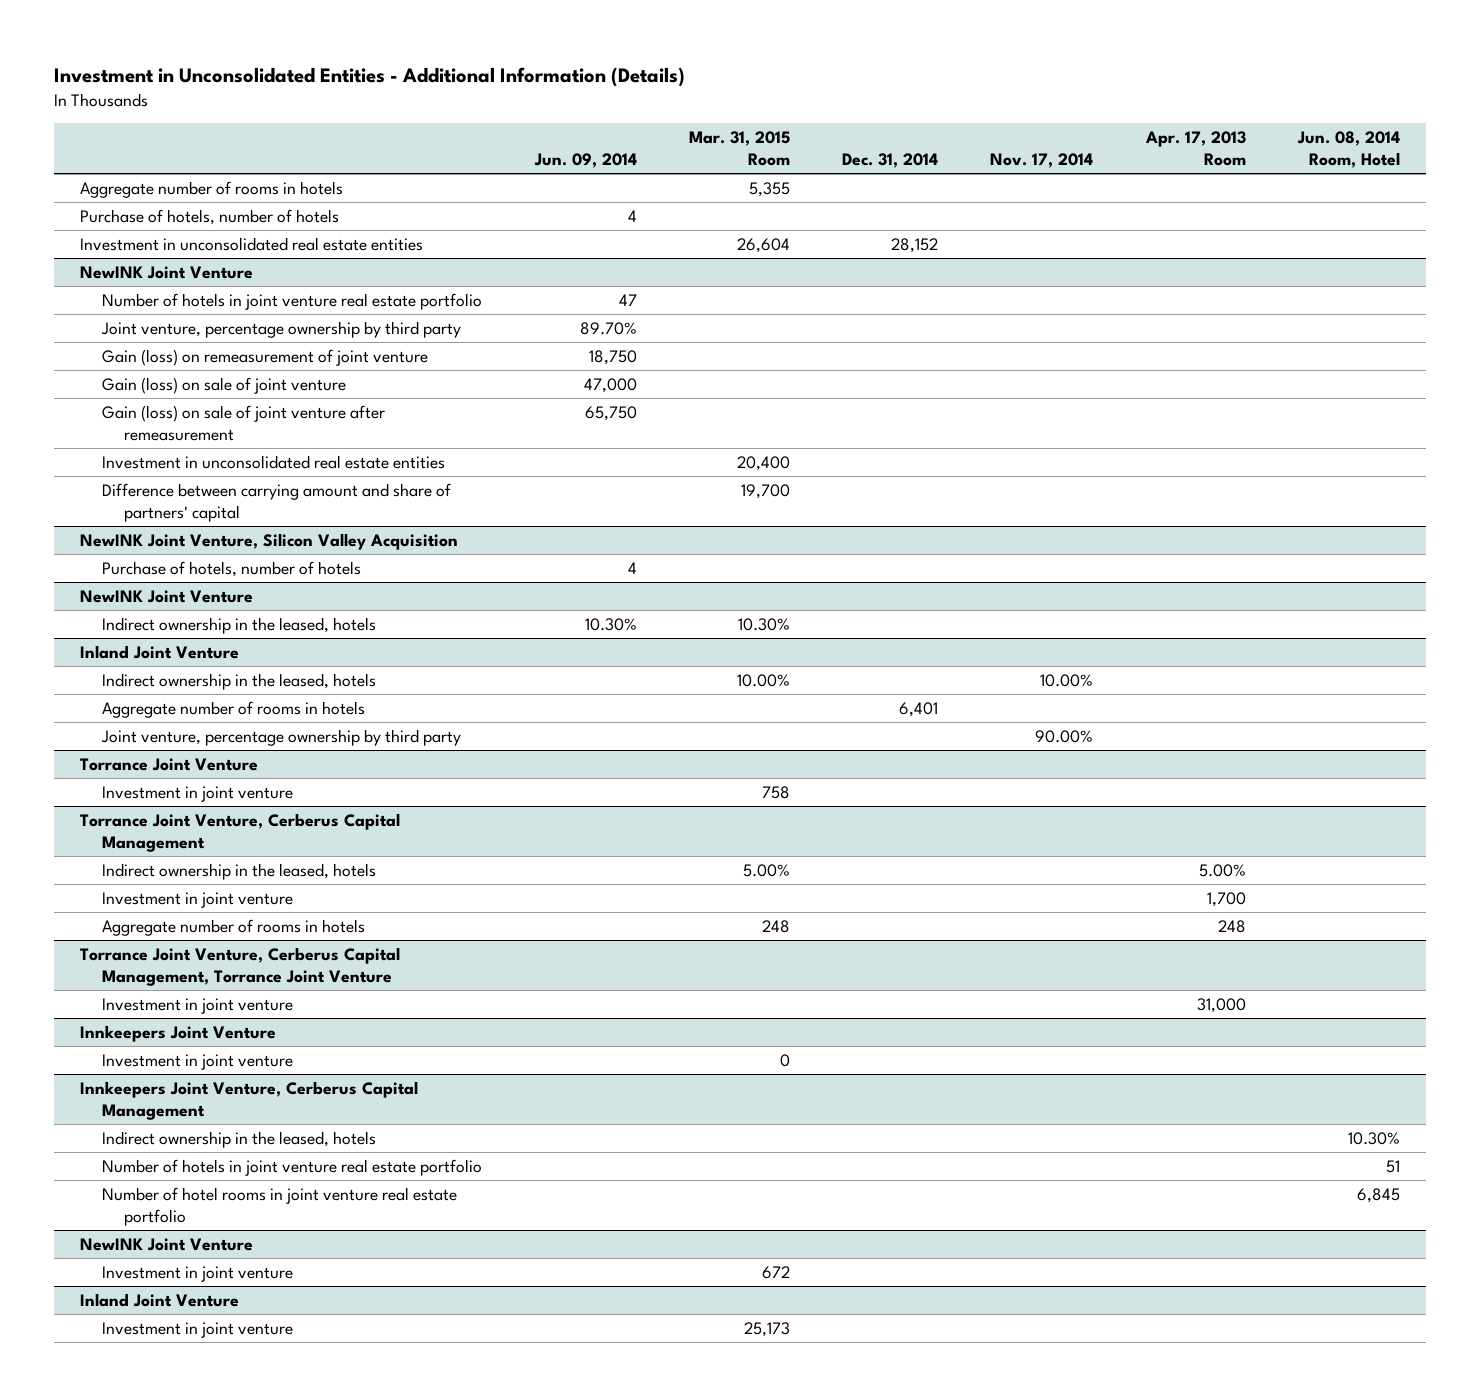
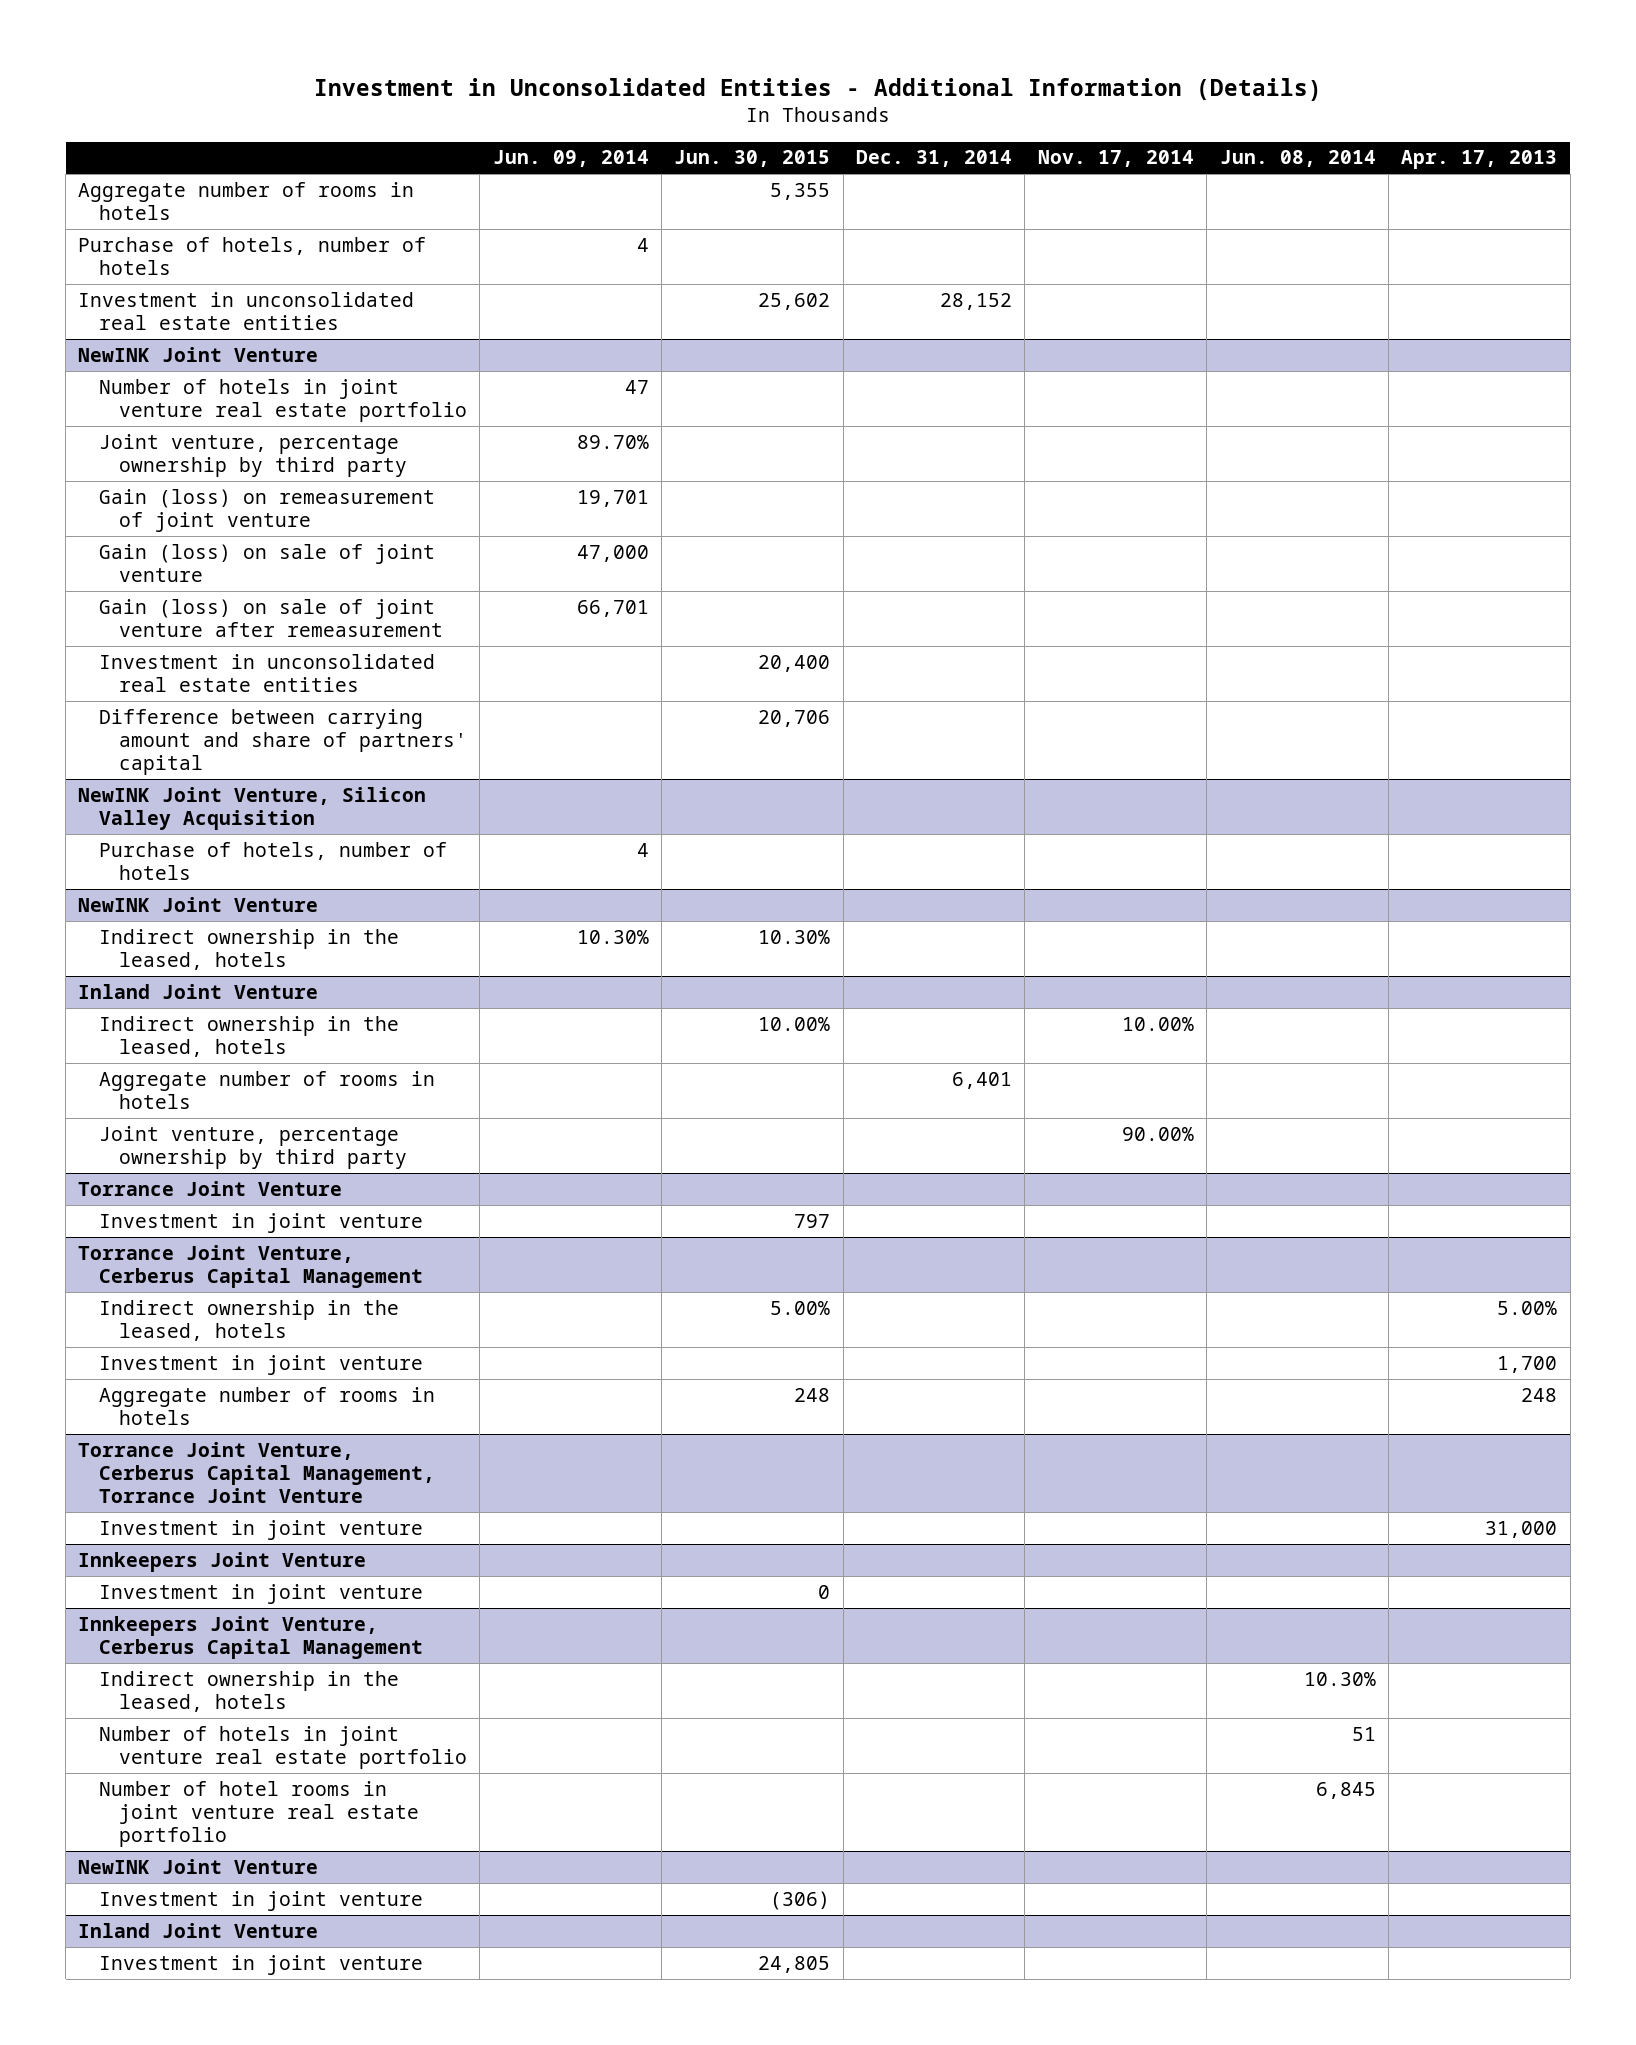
[688,130,790,166] Mar. 31, 2015 Room -> none
[1144,130,1246,166] Apr. 17, 2013 Room -> none
[1296,130,1400,168] Jun. 08, 2014 Room, Hotel -> none
none -> [674,150,831,168] Jun. 30, 2015
none -> [1219,150,1376,168] Jun. 08, 2014
none -> [1401,150,1558,170] Apr. 17, 2013
[588,349,637,365] 18,750 -> [576,489,649,507] 19,701
[584,405,637,421] 65,750 -> [576,599,649,617] 66,701

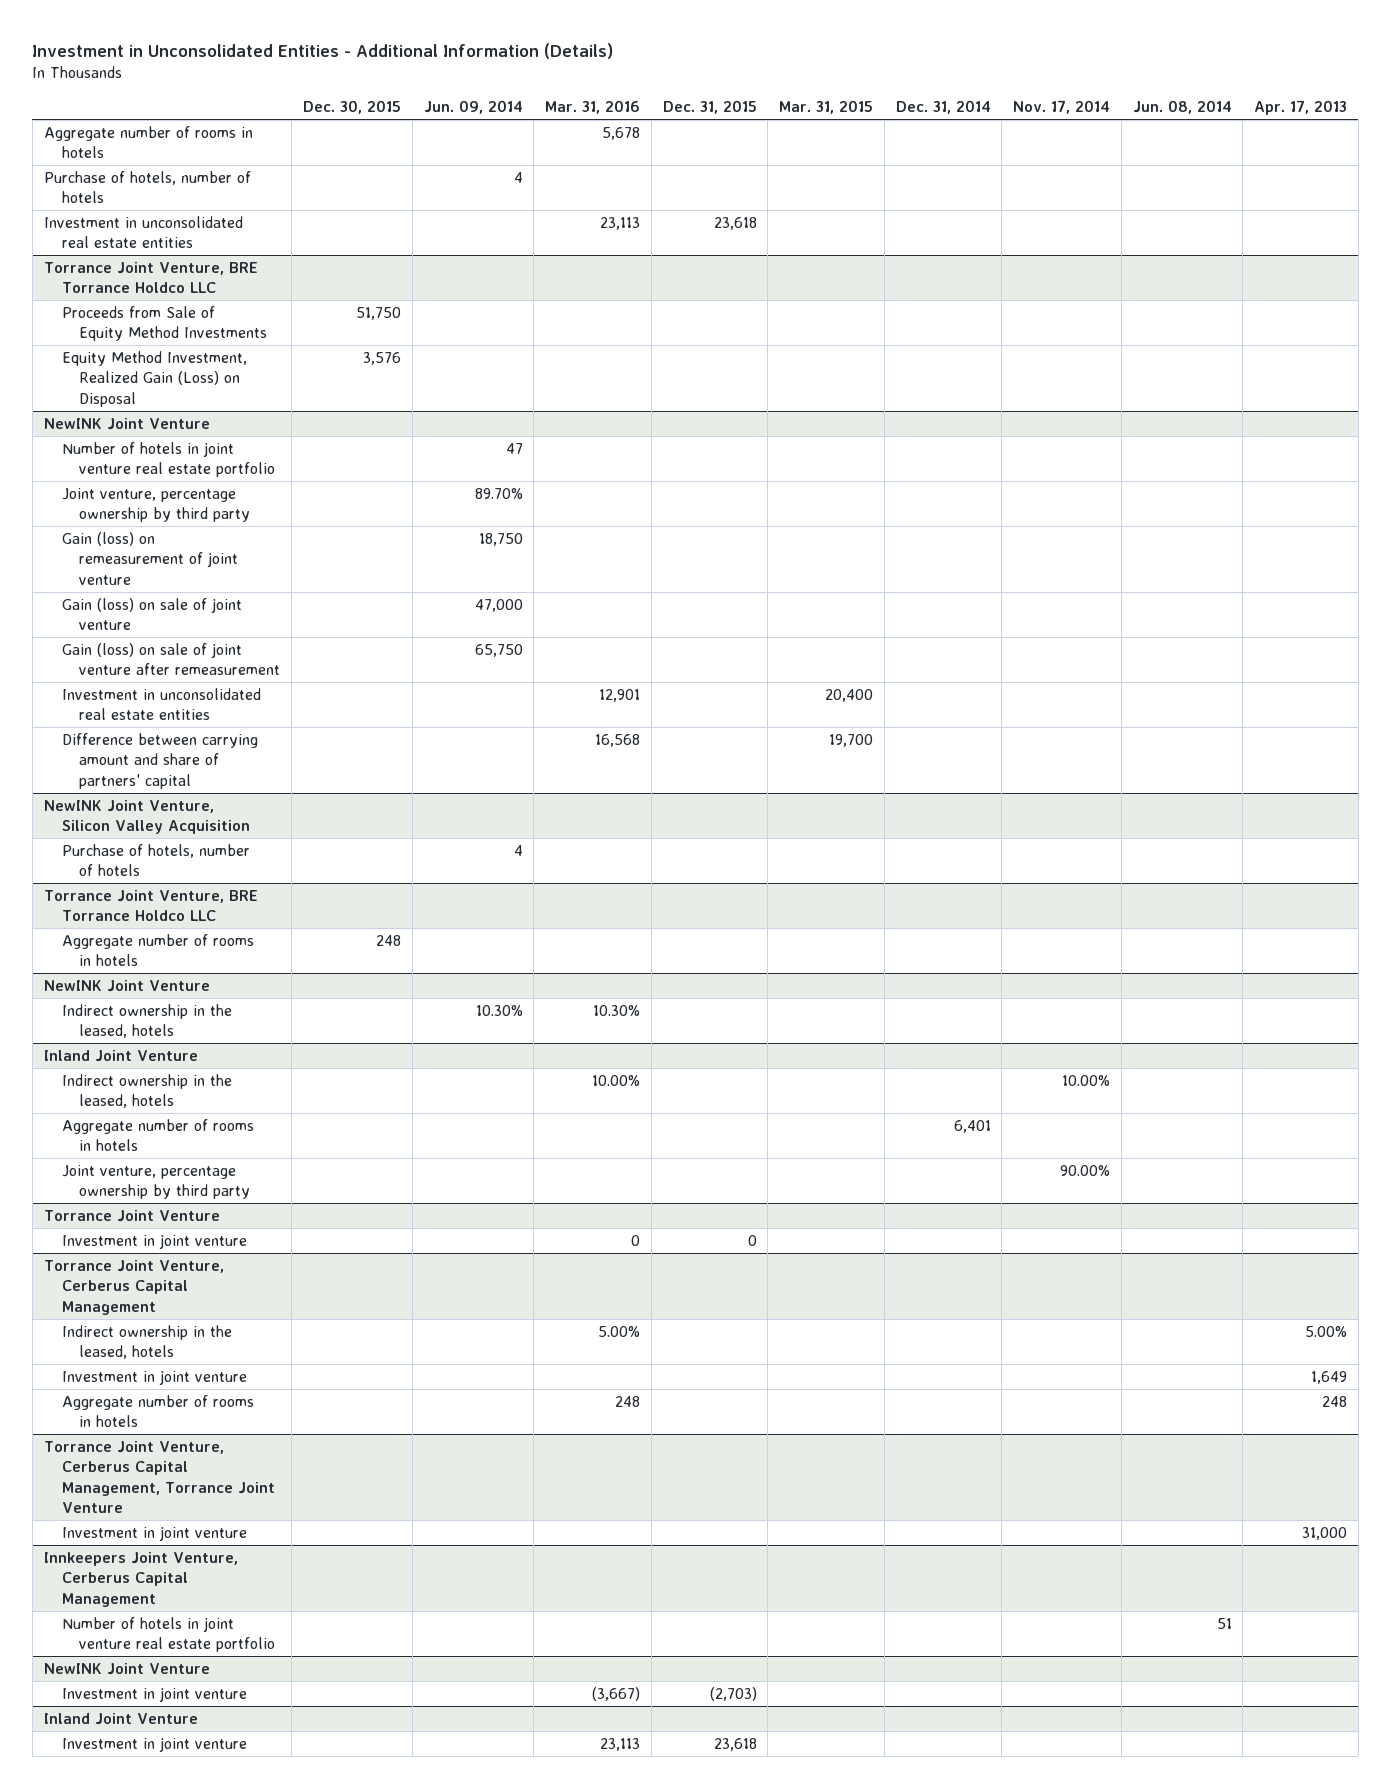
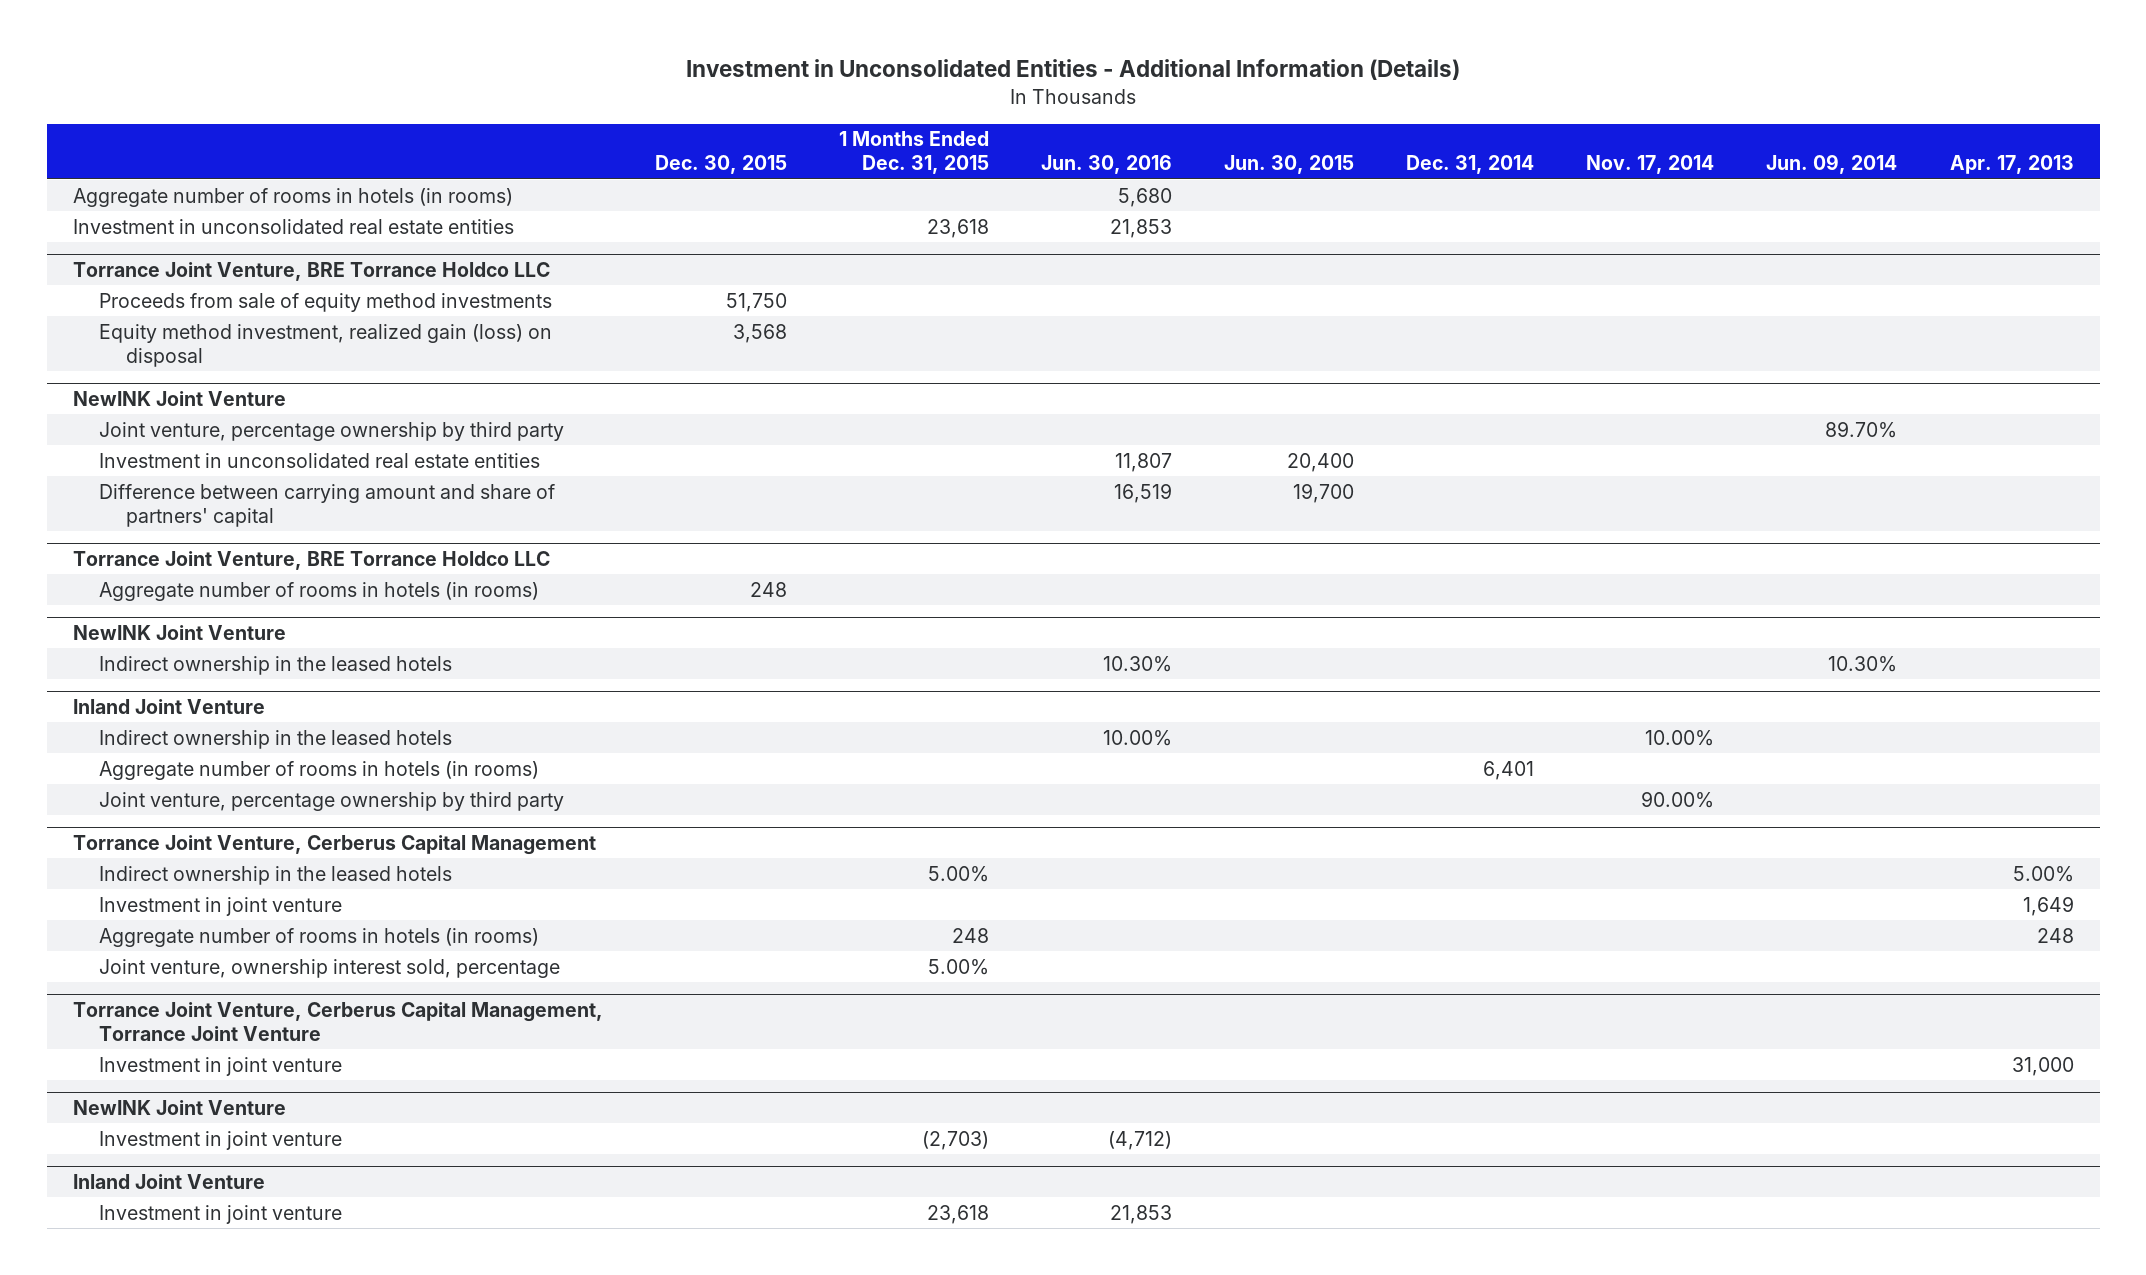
[545,100,641,115] Mar. 31, 2016 -> none
[662,100,757,115] Dec. 31, 2015 -> none
[779,100,874,115] Mar. 31, 2015 -> none
[1132,100,1232,115] Jun. 08, 2014 -> none
none -> [838,131,989,175] 1 Months Ended Dec. 31, 2015
none -> [1041,155,1173,175] Jun. 30, 2016
none -> [1224,155,1355,175] Jun. 30, 2015
[43,170,251,204] Purchase of hotels, number of hotels -> none
[43,125,253,159] Aggregate number of rooms in hotels -> [72,187,513,207] Aggregate number of rooms in hotels (in rooms)
[61,305,268,342] Proceeds from Sale of Equity Method Investments -> [99,292,553,312] Proceeds from sale of equity method investments
[61,350,247,407] Equity Method Investment, Realized Gain (Loss) on Disposal -> [99,323,553,367] Equity method investment, realized gain (loss) on disposal
[363,351,402,365] 3,576 -> [732,323,787,343] 3,568
[61,441,276,478] Number of hotels in joint venture real estate portfolio -> none
[61,531,239,585] Gain (loss) on remeasurement of joint venture -> none
[61,597,242,631] Gain (loss) on sale of joint venture -> none
[61,642,281,676] Gain (loss) on sale of joint venture after remeasurement -> none
[43,799,250,835] NewINK Joint Venture, Silicon Valley Acquisition -> none
[61,843,250,877] Purchase of hotels, number of hotels -> none
[61,933,254,967] Aggregate number of rooms in hotels -> [99,581,540,601] Aggregate number of rooms in hotels (in rooms)
[61,1003,232,1039] Indirect ownership in the leased, hotels -> [99,655,453,675] Indirect ownership in the leased hotels
[61,1073,232,1109] Indirect ownership in the leased, hotels -> [99,729,453,749] Indirect ownership in the leased hotels
[61,1118,254,1152] Aggregate number of rooms in hotels -> [99,760,540,780] Aggregate number of rooms in hotels (in rooms)
[43,1209,220,1222] Torrance Joint Venture -> none
[61,1233,247,1249] Investment in joint venture -> none
[61,1324,232,1360] Indirect ownership in the leased, hotels -> [99,865,453,885] Indirect ownership in the leased hotels
[61,1394,254,1428] Aggregate number of rooms in hotels -> [99,927,540,947] Aggregate number of rooms in hotels (in rooms)
none -> [99,958,561,978] Joint venture, ownership interest sold, percentage
[43,1551,238,1607] Innkeepers Joint Venture, Cerberus Capital Management -> none
[61,1616,276,1653] Number of hotels in joint venture real estate portfolio -> none

